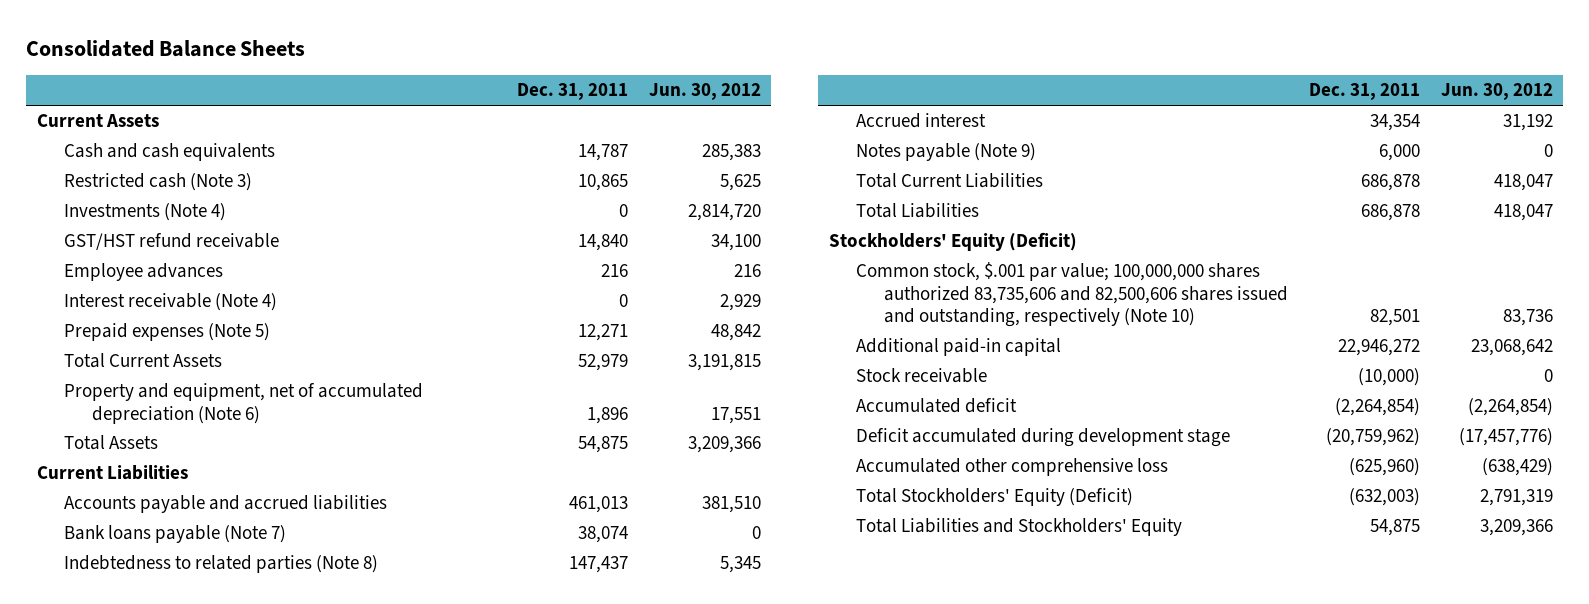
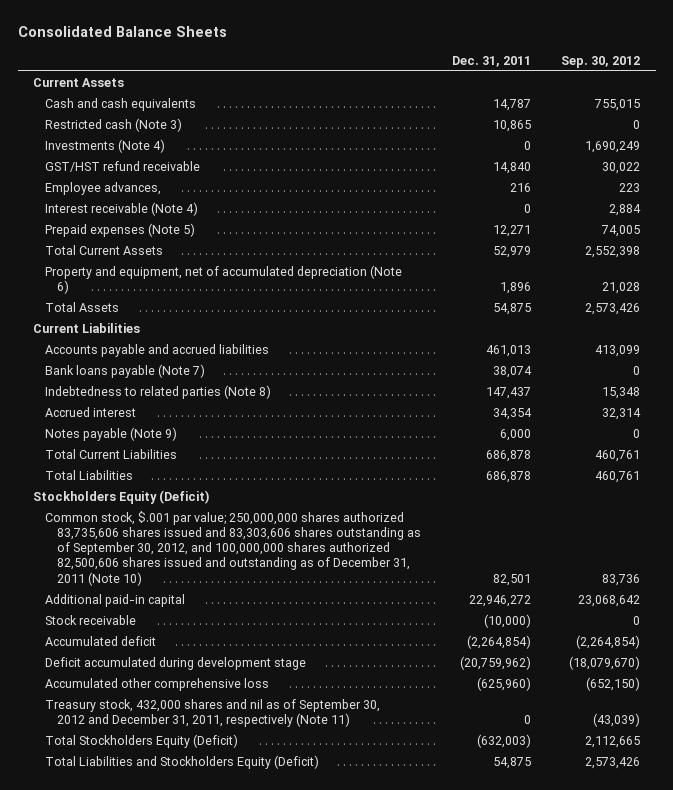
[648,83,761,101] Jun. 30, 2012 -> none
none -> [561,55,641,68] Sep. 30, 2012
[64,263,224,282] Employee advances -> [44,181,161,195] Employee advances,
[828,232,1077,252] Stockholders' Equity (Deficit) -> [32,489,210,504] Stockholders Equity (Deficit)
[856,262,1288,327] Common stock, $.001 par value; 100,000,000 shares authorized 83,735,606 and 82,500,606 shares issued and outstanding, respectively (Note 10) -> [44,510,422,586] Common stock, $.001 par value; 250,000,000 shares authorized 83,735,606 shares issued and 83,303,606 shares outstanding as of September 30, 2012, and 100,000,000 shares authorized 82,500,606 shares issued and outstanding as of December 31, 2011 (Note 10)
none -> [44,698,380,728] Treasury stock, 432,000 shares and nil as of September 30, 2012 and December 31, 2011, respectively (Note 11)
[856,488,1134,507] Total Stockholders' Equity (Deficit) -> [44,733,238,748] Total Stockholders Equity (Deficit)
[856,518,1183,537] Total Liabilities and Stockholders' Equity -> [44,754,319,769] Total Liabilities and Stockholders Equity (Deficit)

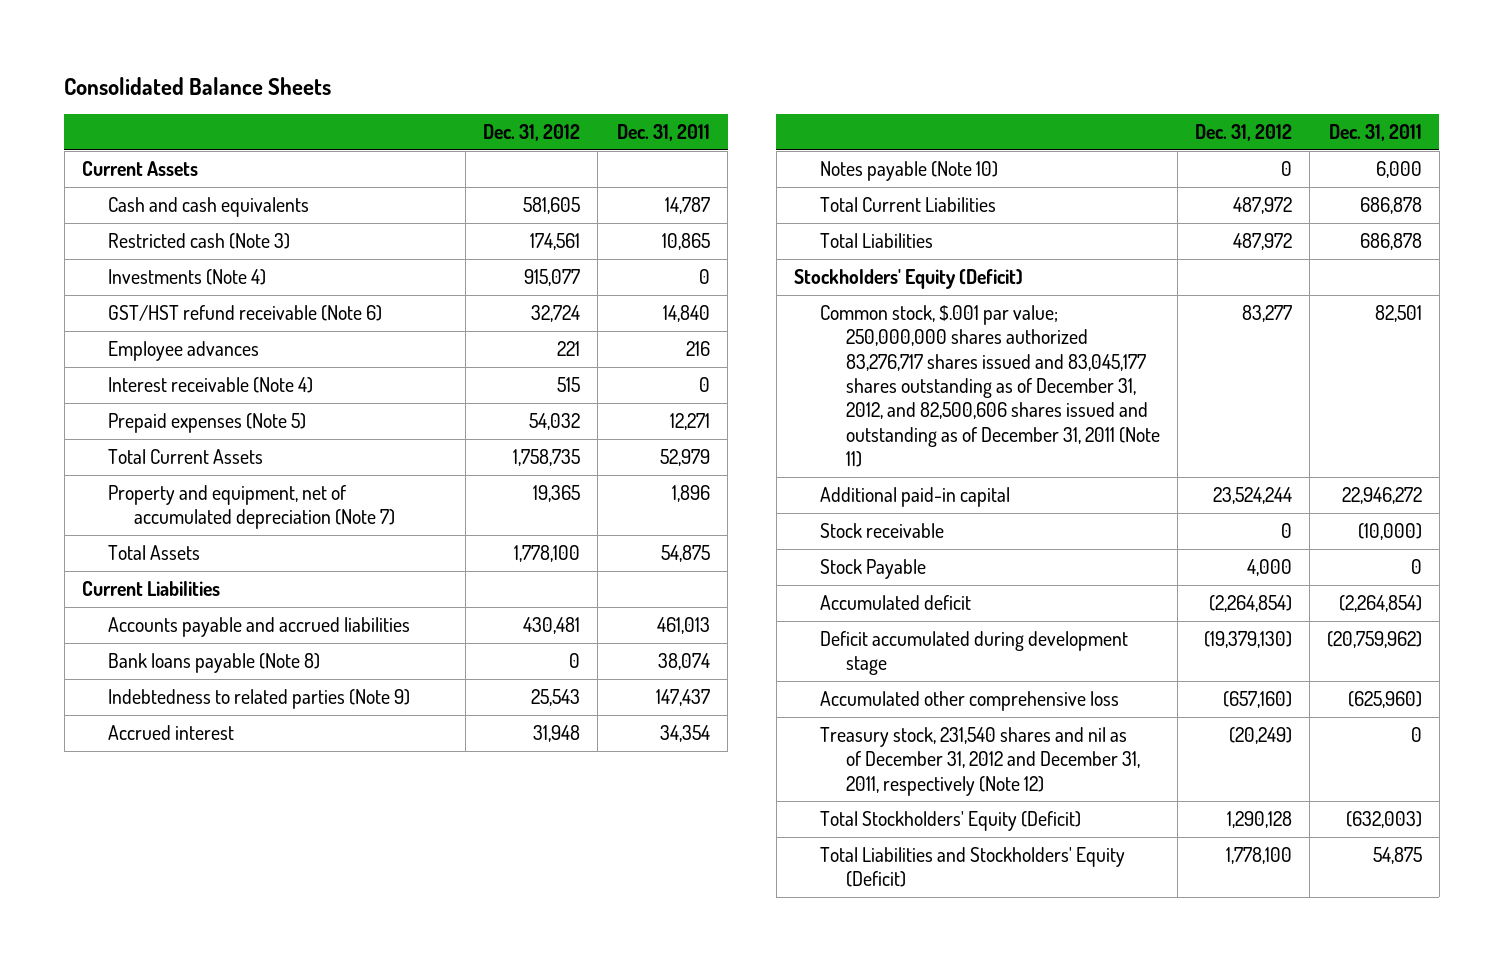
[561,55,641,68] Sep. 30, 2012 -> none
none -> [483,124,581,142] Dec. 31, 2012
[44,160,200,172] GST/HST refund receivable -> [108,304,383,321] GST/HST refund receivable (Note 6)
[44,181,161,195] Employee advances, -> [108,340,260,361] Employee advances
[44,264,402,295] Property and equipment, net of accumulated depreciation (Note 6) -> [108,484,396,530] Property and equipment, net of accumulated depreciation (Note 7)
[44,363,205,378] Bank loans payable (Note 7) -> [108,652,321,673] Bank loans payable (Note 8)
[44,384,271,399] Indebtedness to related parties (Note 8) -> [108,688,411,709] Indebtedness to related parties (Note 9)
[44,426,177,441] Notes payable (Note 9) -> [819,160,998,181] Notes payable (Note 10)
[32,489,210,504] Stockholders Equity (Deficit) -> [793,268,1023,289] Stockholders' Equity (Deficit)
[44,510,422,586] Common stock, $.001 par value; 250,000,000 shares authorized 83,735,606 shares issued and 83,303,606 shares outstanding as of September 30, 2012, and 100,000,000 shares authorized 82,500,606 shares issued and outstanding as of December 31, 2011 (Note 10) -> [819,304,1160,467] Common stock, $.001 par value; 250,000,000 shares authorized 83,276,717 shares issued and 83,045,177 shares outstanding as of December 31, 2012, and 82,500,606 shares issued and outstanding as of December 31, 2011 (Note 11)
none -> [819,558,926,579] Stock Payable
[44,698,380,728] Treasury stock, 432,000 shares and nil as of September 30, 2012 and December 31, 2011, respectively (Note 11) -> [819,726,1140,796] Treasury stock, 231,540 shares and nil as of December 31, 2012 and December 31, 2011, respectively (Note 12)
[44,733,238,748] Total Stockholders Equity (Deficit) -> [819,810,1081,831] Total Stockholders' Equity (Deficit)
[44,754,319,769] Total Liabilities and Stockholders Equity (Deficit) -> [819,846,1125,888] Total Liabilities and Stockholders' Equity (Deficit)

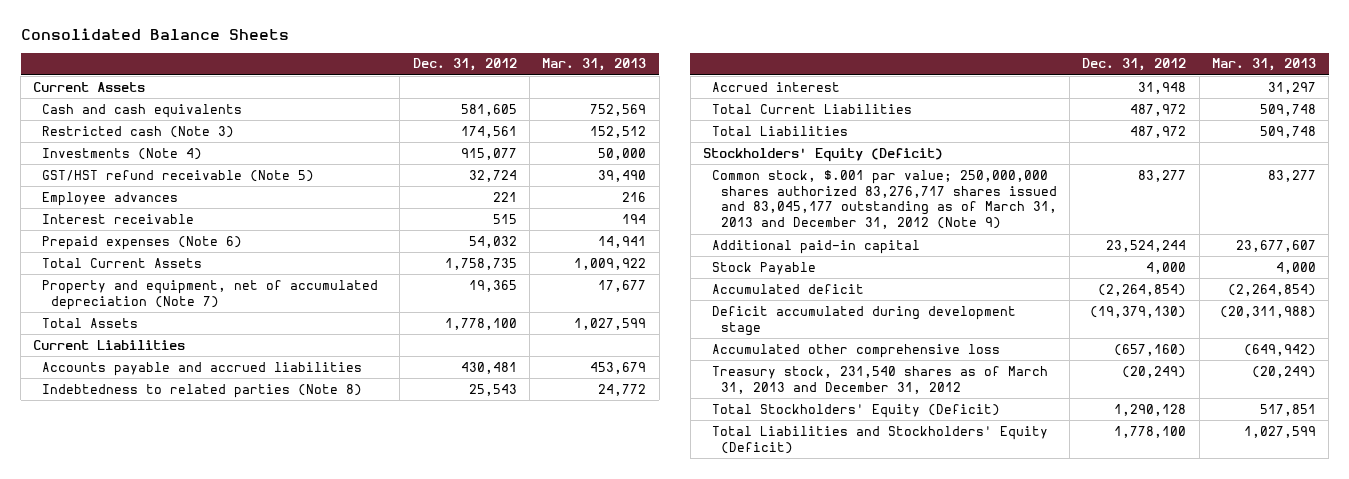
[617,124,711,142] Dec. 31, 2011 -> none
none -> [542,58,647,72] Mar. 31, 2013
[108,304,383,321] GST/HST refund receivable (Note 6) -> [42,169,315,182] GST/HST refund receivable (Note 5)
[108,376,314,393] Interest receivable (Note 4) -> [42,213,195,224] Interest receivable
[108,412,307,433] Prepaid expenses (Note 5) -> [42,235,243,250] Prepaid expenses (Note 6)
[108,652,321,673] Bank loans payable (Note 8) -> none
[108,688,411,709] Indebtedness to related parties (Note 9) -> [42,383,363,398] Indebtedness to related parties (Note 8)
[819,160,998,181] Notes payable (Note 10) -> none
[819,304,1160,467] Common stock, $.001 par value; 250,000,000 shares authorized 83,276,717 shares issued and 83,045,177 shares outstanding as of December 31, 2012, and 82,500,606 shares issued and outstanding as of December 31, 2011 (Note 11) -> [711,169,1057,230] Common stock, $.001 par value; 250,000,000 shares authorized 83,276,717 shares issued and 83,045,177 outstanding as of March 31, 2013 and December 31, 2012 (Note 9)
[819,522,944,538] Stock receivable -> none
[819,726,1140,796] Treasury stock, 231,540 shares and nil as of December 31, 2012 and December 31, 2011, respectively (Note 12) -> [711,365,1048,394] Treasury stock, 231,540 shares as of March 31, 2013 and December 31, 2012

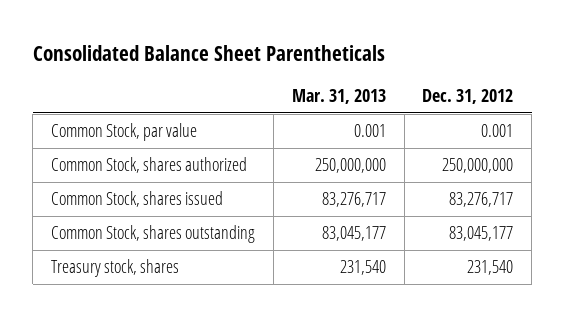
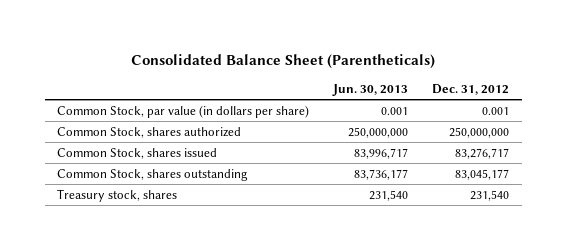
[32,44,385,61] Consolidated Balance Sheet Parentheticals -> [131,54,436,70] Consolidated Balance Sheet (Parentheticals)
[291,89,386,105] Mar. 31, 2013 -> none
none -> [332,84,409,97] Jun. 30, 2013
[50,123,197,142] Common Stock, par value -> [57,104,310,118] Common Stock, par value (in dollars per share)

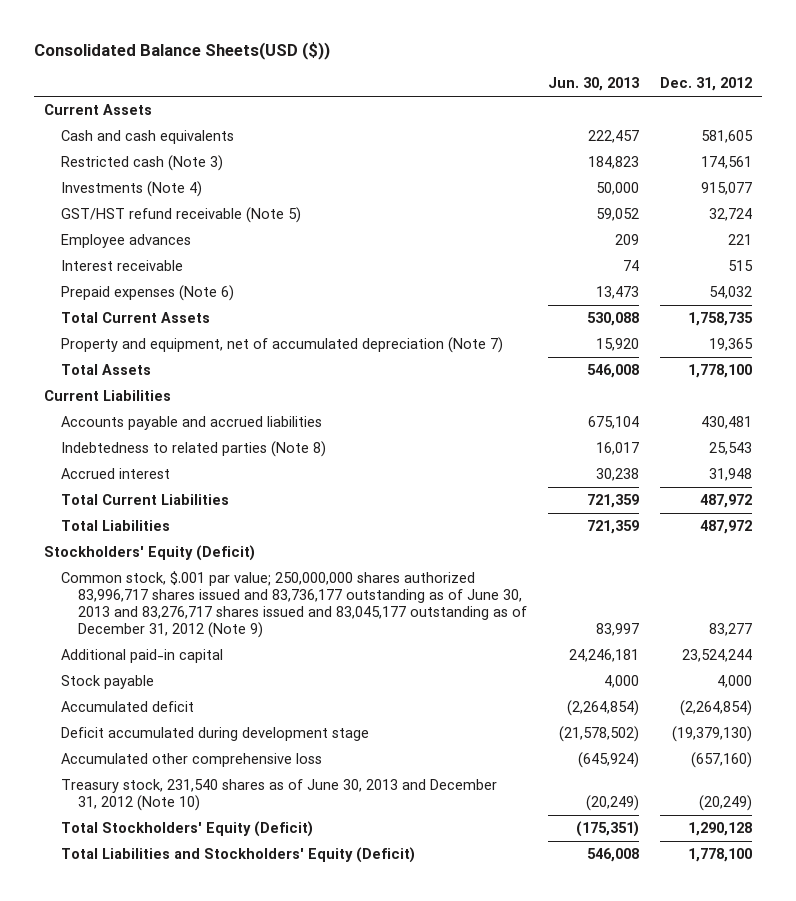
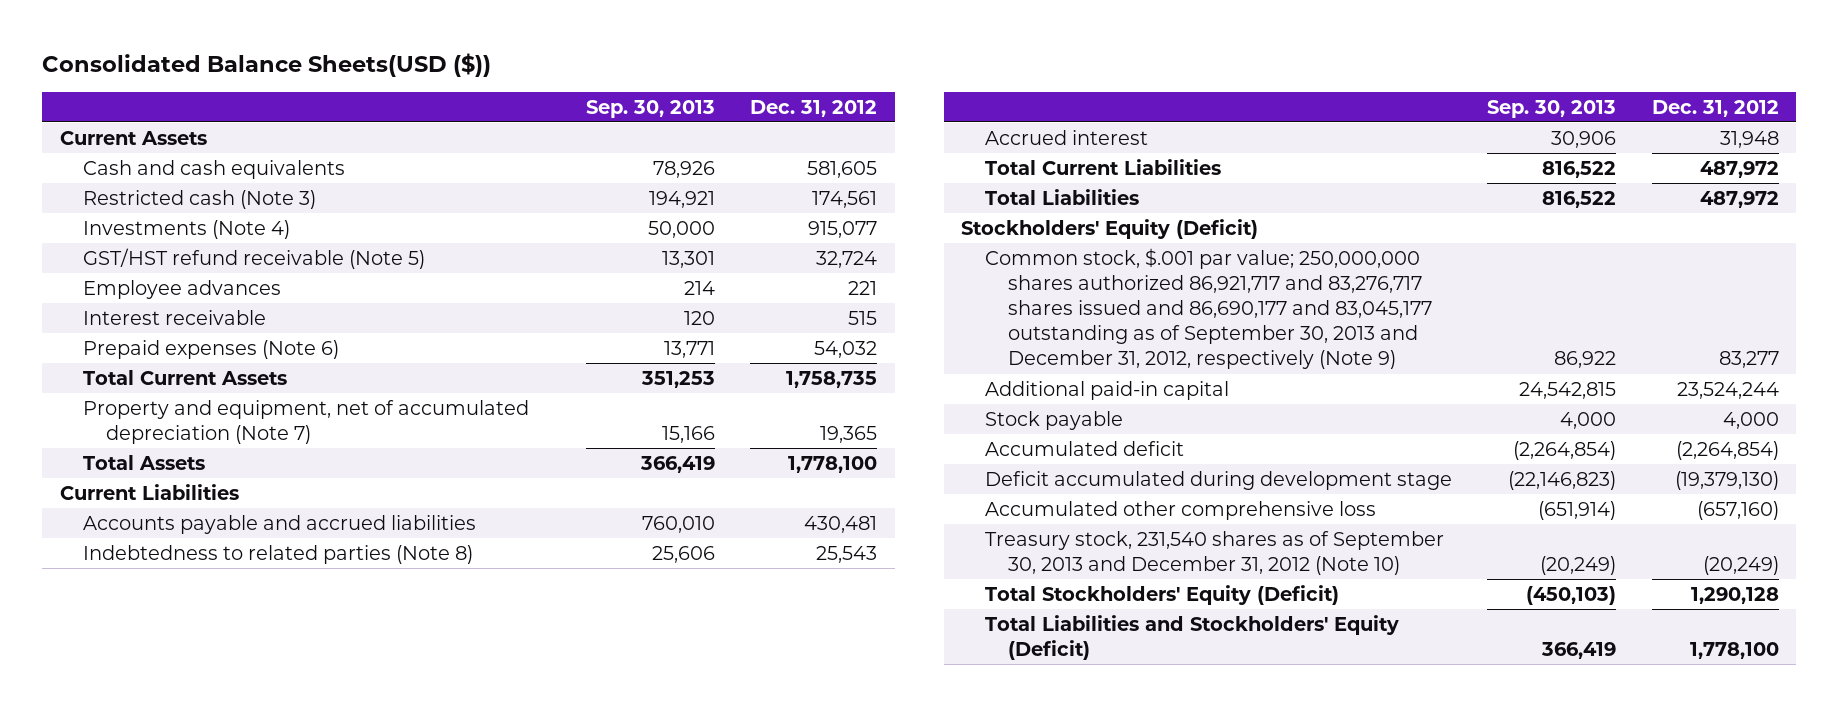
[547,77,639,92] Jun. 30, 2013 -> none
none -> [585,99,715,118] Sep. 30, 2013
[61,570,528,639] Common stock, $.001 par value; 250,000,000 shares authorized 83,996,717 shares issued and 83,736,177 outstanding as of June 30, 2013 and 83,276,717 shares issued and 83,045,177 outstanding as of December 31, 2012 (Note 9) -> [984,247,1433,370] Common stock, $.001 par value; 250,000,000 shares authorized 86,921,717 and 83,276,717 shares issued and 86,690,177 and 83,045,177 outstanding as of September 30, 2013 and December 31, 2012, respectively (Note 9)
[61,778,498,812] Treasury stock, 231,540 shares as of June 30, 2013 and December 31, 2012 (Note 10) -> [984,530,1444,576] Treasury stock, 231,540 shares as of September 30, 2013 and December 31, 2012 (Note 10)

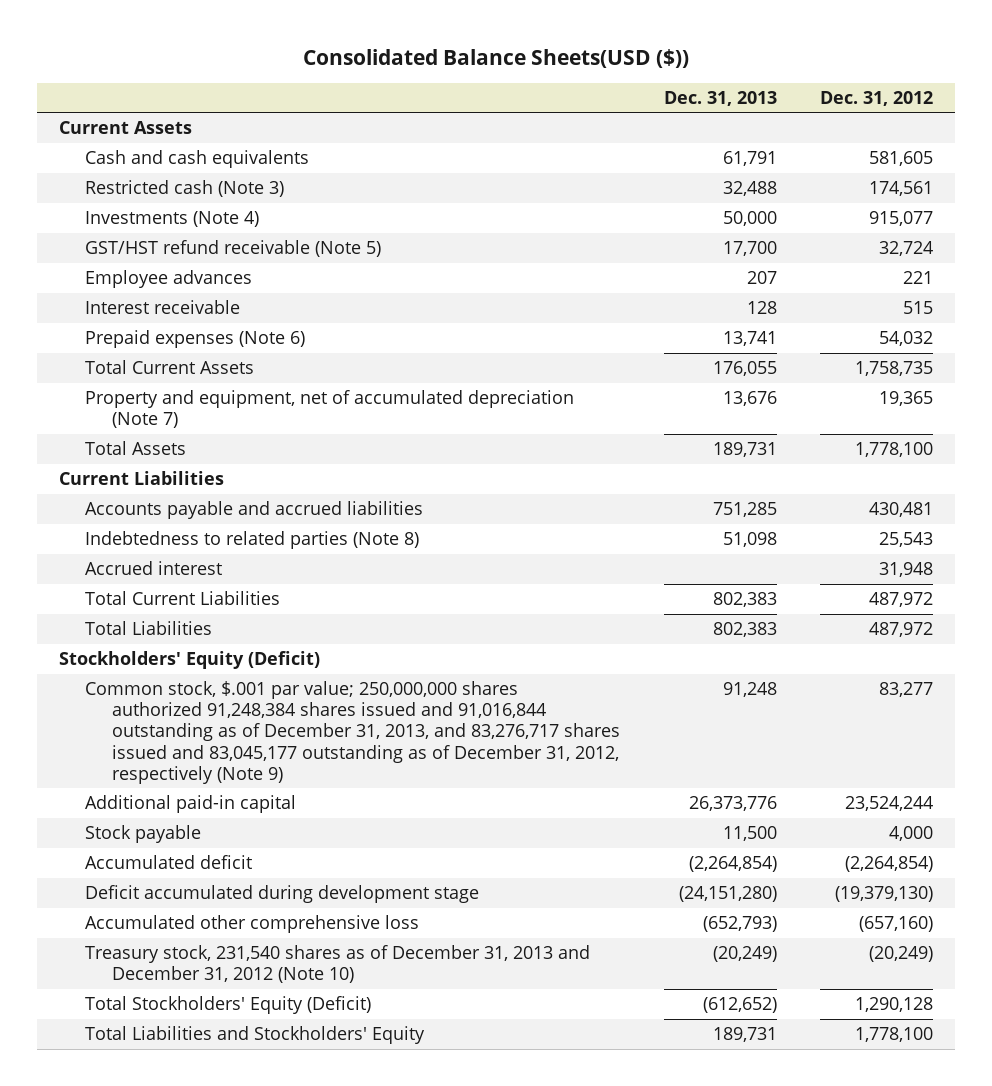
[585,99,715,118] Sep. 30, 2013 -> none
none -> [663,90,777,106] Dec. 31, 2013
[984,247,1433,370] Common stock, $.001 par value; 250,000,000 shares authorized 86,921,717 and 83,276,717 shares issued and 86,690,177 and 83,045,177 outstanding as of September 30, 2013 and December 31, 2012, respectively (Note 9) -> [85,681,621,784] Common stock, $.001 par value; 250,000,000 shares authorized 91,248,384 shares issued and 91,016,844 outstanding as of December 31, 2013, and 83,276,717 shares issued and 83,045,177 outstanding as of December 31, 2012, respectively (Note 9)
[984,530,1444,576] Treasury stock, 231,540 shares as of September 30, 2013 and December 31, 2012 (Note 10) -> [85,945,591,984] Treasury stock, 231,540 shares as of December 31, 2013 and December 31, 2012 (Note 10)
[984,614,1399,661] Total Liabilities and Stockholders' Equity (Deficit) -> [85,1026,426,1045] Total Liabilities and Stockholders' Equity

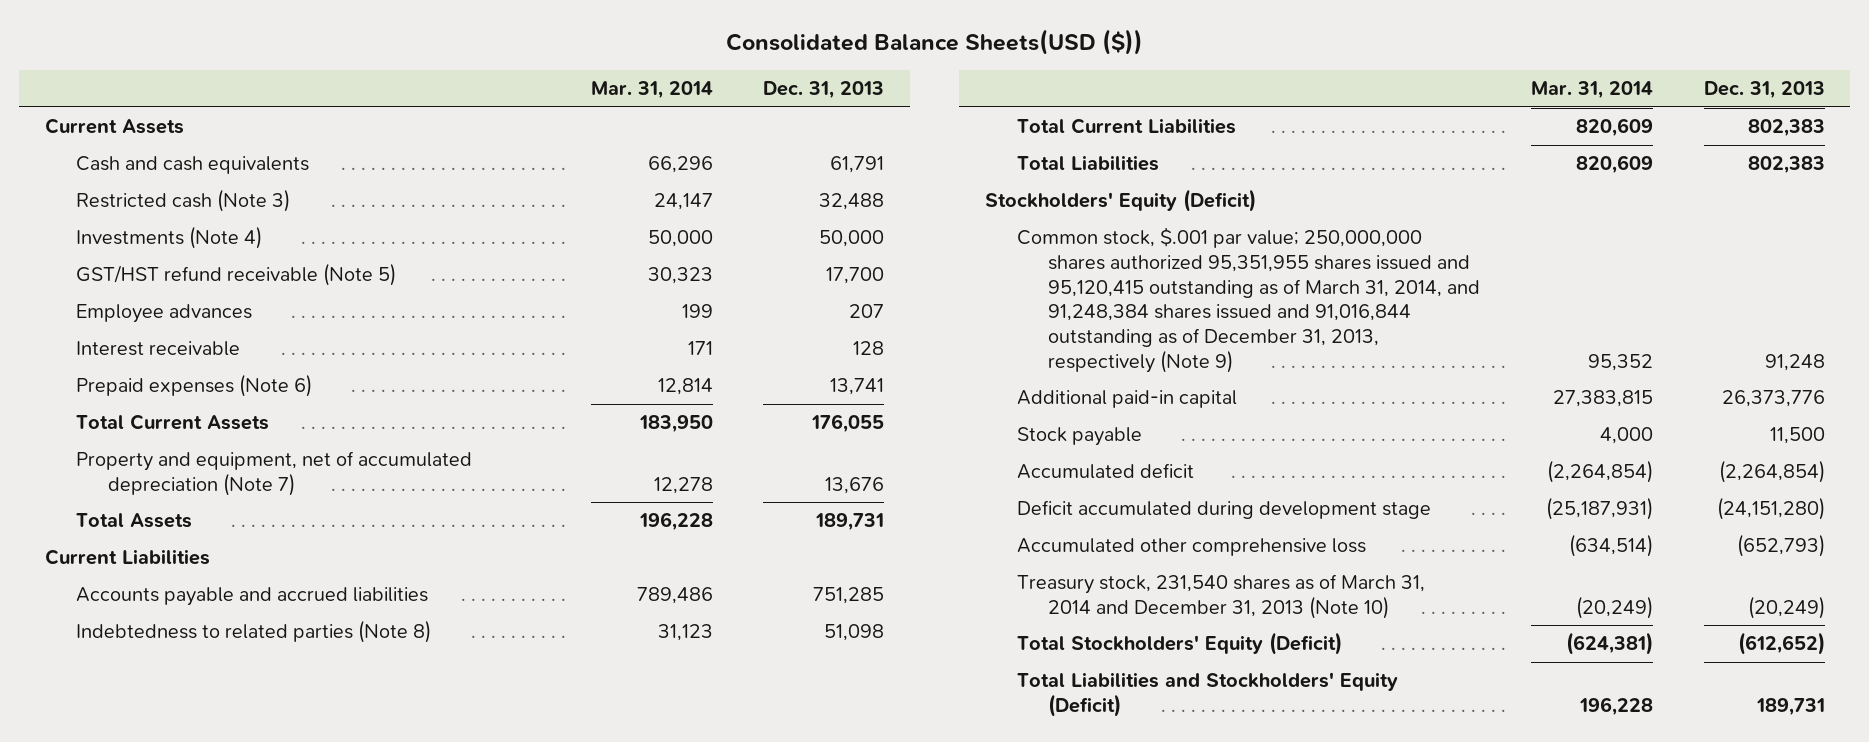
[820,90,934,106] Dec. 31, 2012 -> none
none -> [590,81,713,100] Mar. 31, 2014
[85,561,223,576] Accrued interest -> none
[85,681,621,784] Common stock, $.001 par value; 250,000,000 shares authorized 91,248,384 shares issued and 91,016,844 outstanding as of December 31, 2013, and 83,276,717 shares issued and 83,045,177 outstanding as of December 31, 2012, respectively (Note 9) -> [1016,227,1481,373] Common stock, $.001 par value; 250,000,000 shares authorized 95,351,955 shares issued and 95,120,415 outstanding as of March 31, 2014, and 91,248,384 shares issued and 91,016,844 outstanding as of December 31, 2013, respectively (Note 9)
[85,945,591,984] Treasury stock, 231,540 shares as of December 31, 2013 and December 31, 2012 (Note 10) -> [1016,574,1425,619] Treasury stock, 231,540 shares as of March 31, 2014 and December 31, 2013 (Note 10)
[85,1026,426,1045] Total Liabilities and Stockholders' Equity -> [1016,672,1398,717] Total Liabilities and Stockholders' Equity (Deficit)

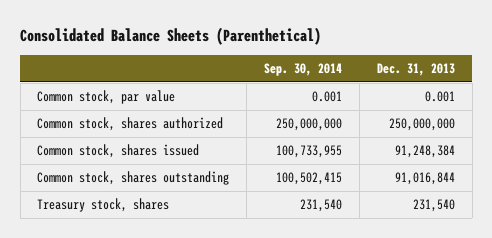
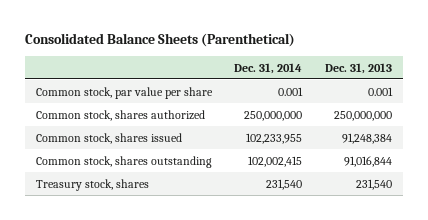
[264,63,343,77] Sep. 30, 2014 -> none
none -> [234,62,303,74] Dec. 31, 2014
[37,90,176,105] Common stock, par value -> [35,86,213,99] Common stock, par value per share

